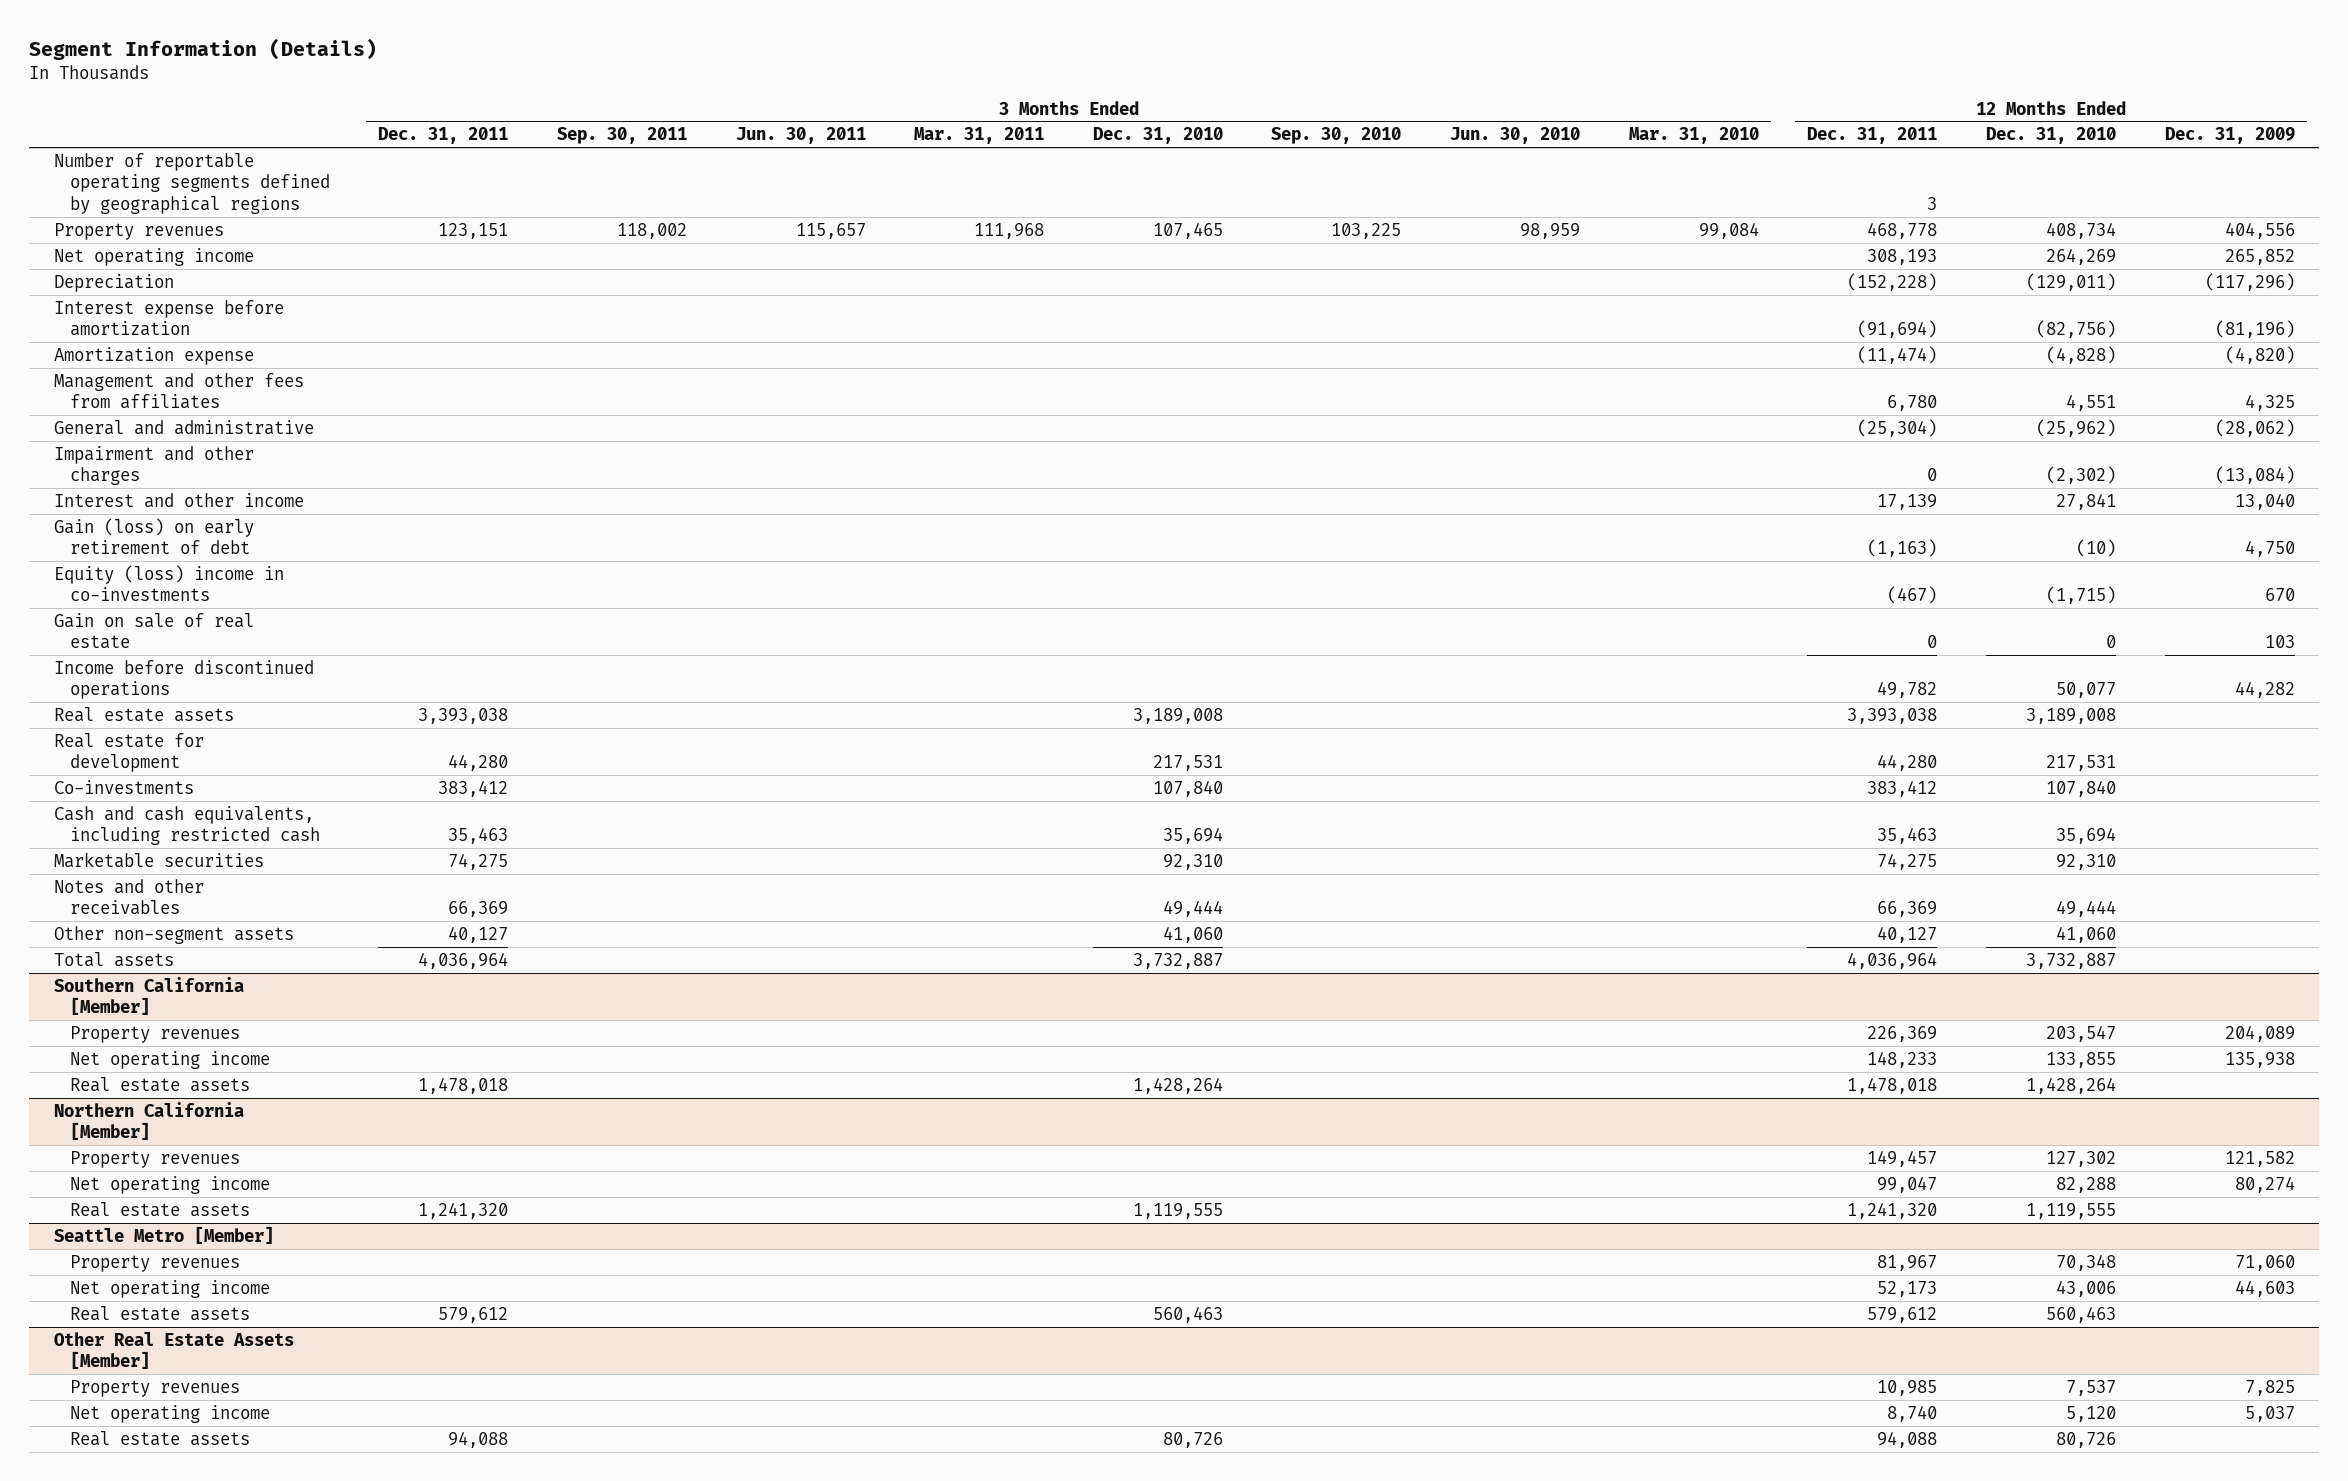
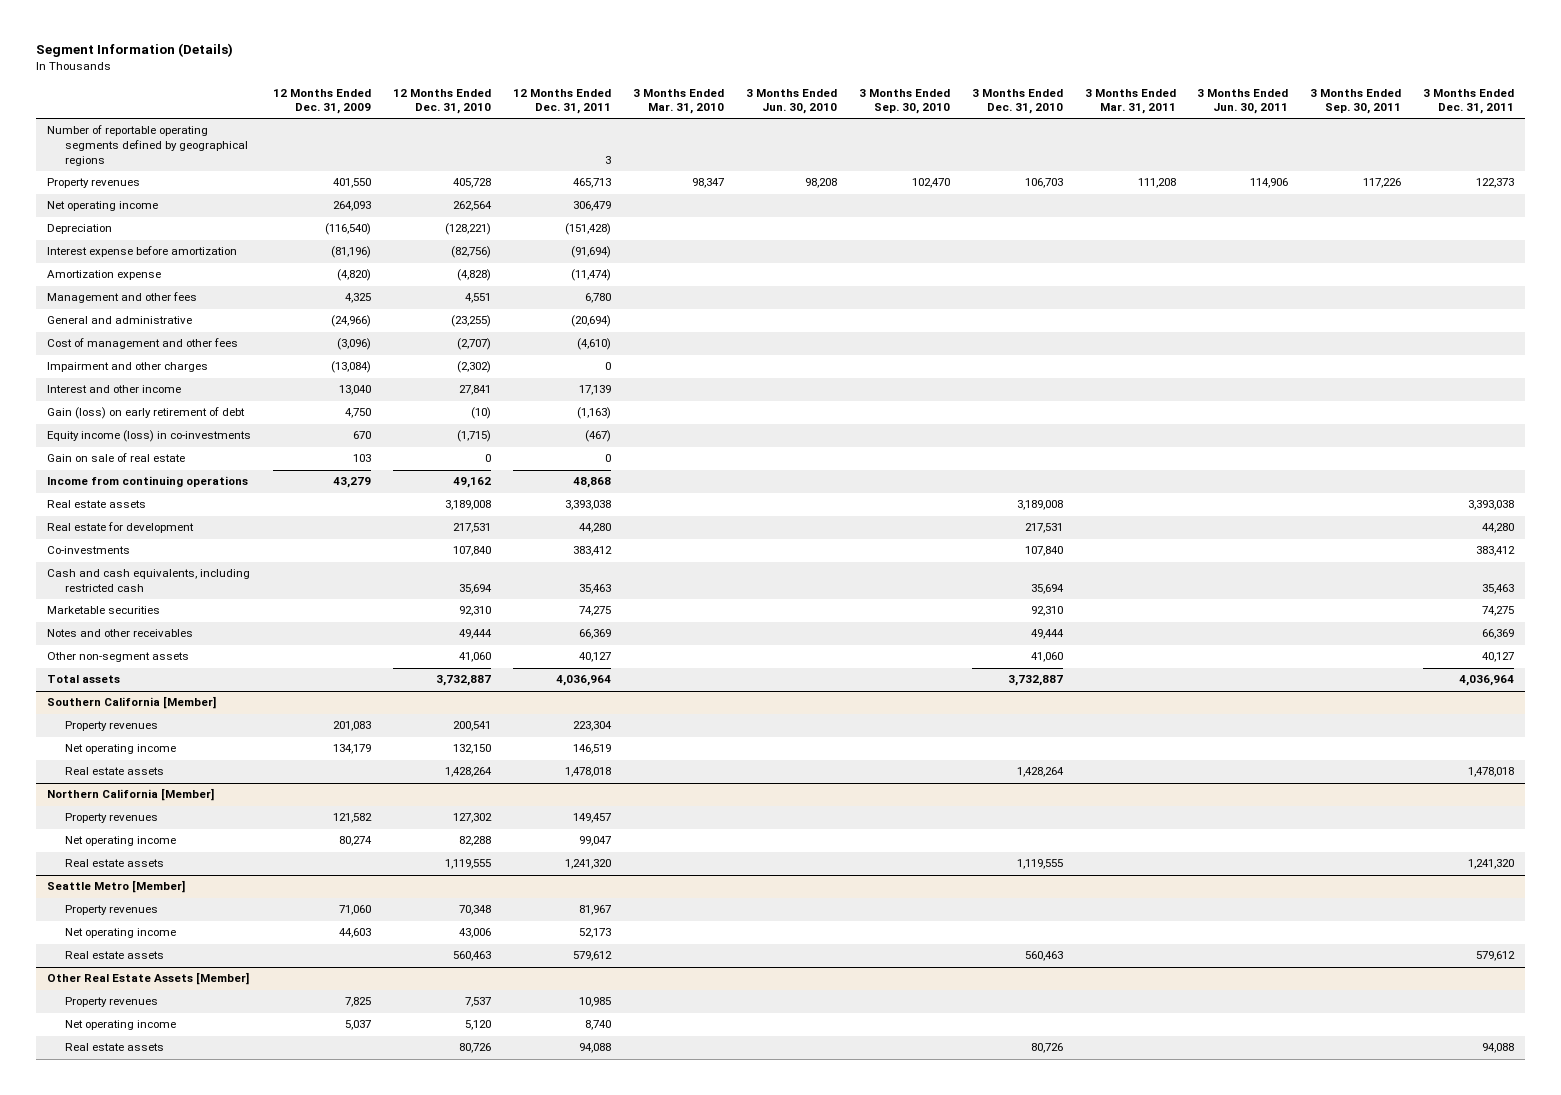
[438,222,509,239] 123,151 -> [1476,178,1515,189] 122,373
[617,222,688,239] 118,002 -> [1363,178,1402,189] 117,226
[795,222,866,239] 115,657 -> [1250,178,1289,189] 114,906
[974,222,1045,239] 111,968 -> [1137,178,1176,189] 111,208
[1152,221,1223,239] 107,465 -> [1024,178,1063,189] 106,703
[1331,222,1402,239] 103,225 -> [911,178,950,189] 102,470
[1520,222,1581,239] 98,959 -> [804,178,837,189] 98,208
[1698,221,1759,239] 99,084 -> [691,178,724,189] 98,347
[1867,221,1938,239] 468,778 -> [572,178,611,189] 465,713
[2045,221,2116,239] 408,734 -> [453,178,492,189] 405,728
[2224,221,2295,239] 404,556 -> [333,178,372,189] 401,550
[1867,248,1938,265] 308,193 -> [572,201,611,212] 306,479
[2045,247,2116,265] 264,269 -> [453,201,493,212] 262,564
[2224,248,2295,265] 265,852 -> [333,201,372,212] 264,093
[1847,272,1938,291] (152,228) -> [564,223,611,236] (151,428)
[2025,272,2116,291] (129,011) -> [445,223,492,236] (128,221)
[2204,272,2295,291] (117,296) -> [325,223,372,236] (116,540)
[53,372,304,410] Management and other fees from affiliates -> [47,292,198,304] Management and other fees
[1857,418,1938,437] (25,304) -> [570,315,611,328] (20,694)
[2035,418,2116,437] (25,962) -> [451,315,492,328] (23,255)
[2214,418,2295,437] (28,062) -> [331,315,372,328] (24,966)
none -> [47,338,239,350] Cost of management and other fees
[53,564,284,602] Equity (loss) income in co-investments -> [47,430,252,443] Equity income (loss) in co-investments
[53,659,314,700] Income before discontinued operations -> [47,476,249,488] Income from continuing operations
[1877,681,1938,699] 49,782 -> [572,477,611,489] 48,868
[2055,682,2116,699] 50,077 -> [453,477,492,489] 49,162
[2234,681,2295,699] 44,282 -> [333,477,372,489] 43,279
[1867,1025,1938,1042] 226,369 -> [572,721,612,732] 223,304
[2045,1024,2116,1042] 203,547 -> [453,721,492,732] 200,541
[2224,1024,2295,1042] 204,089 -> [333,721,372,732] 201,083
[1867,1050,1938,1068] 148,233 -> [572,744,611,755] 146,519
[2045,1051,2116,1068] 133,855 -> [453,744,492,755] 132,150
[2224,1051,2295,1068] 135,938 -> [333,744,372,755] 134,179

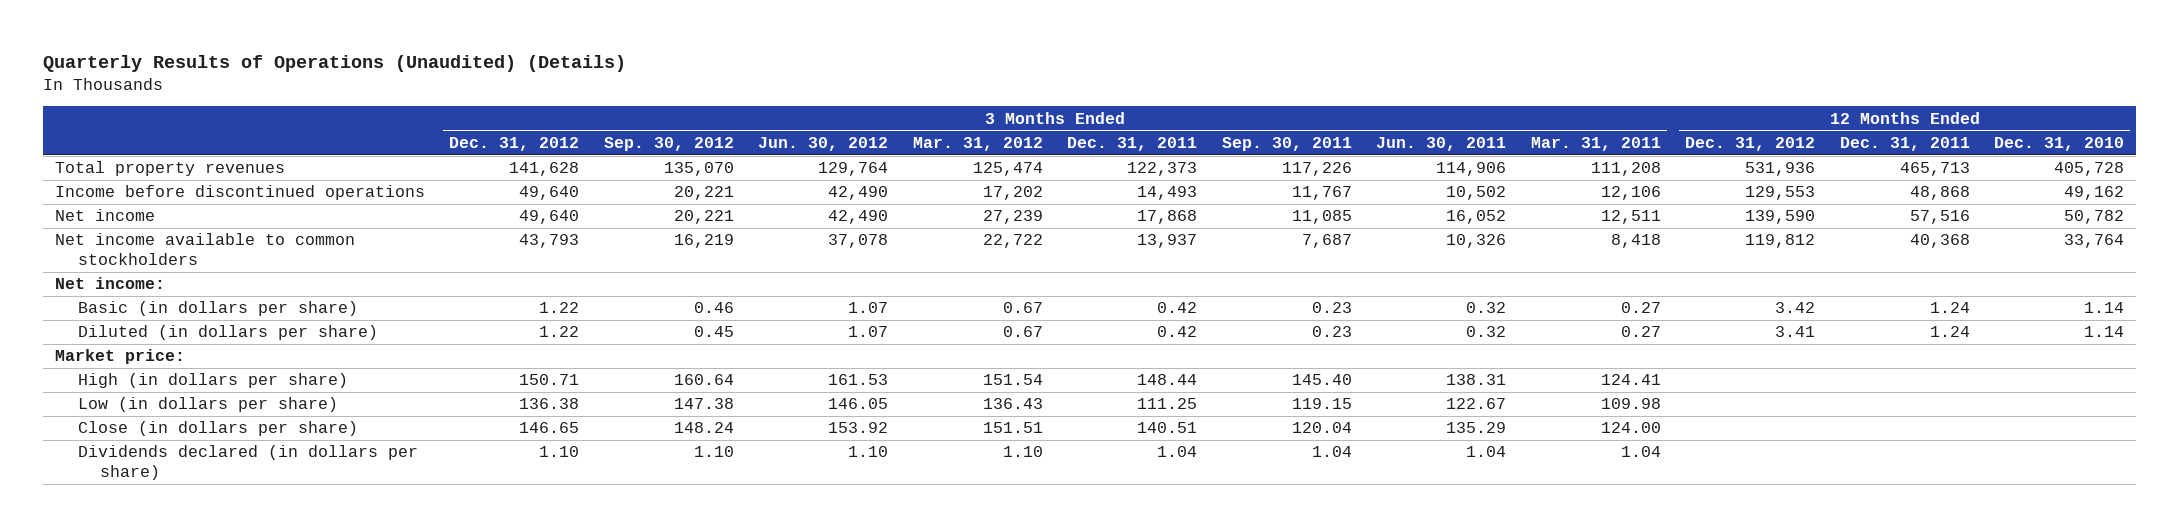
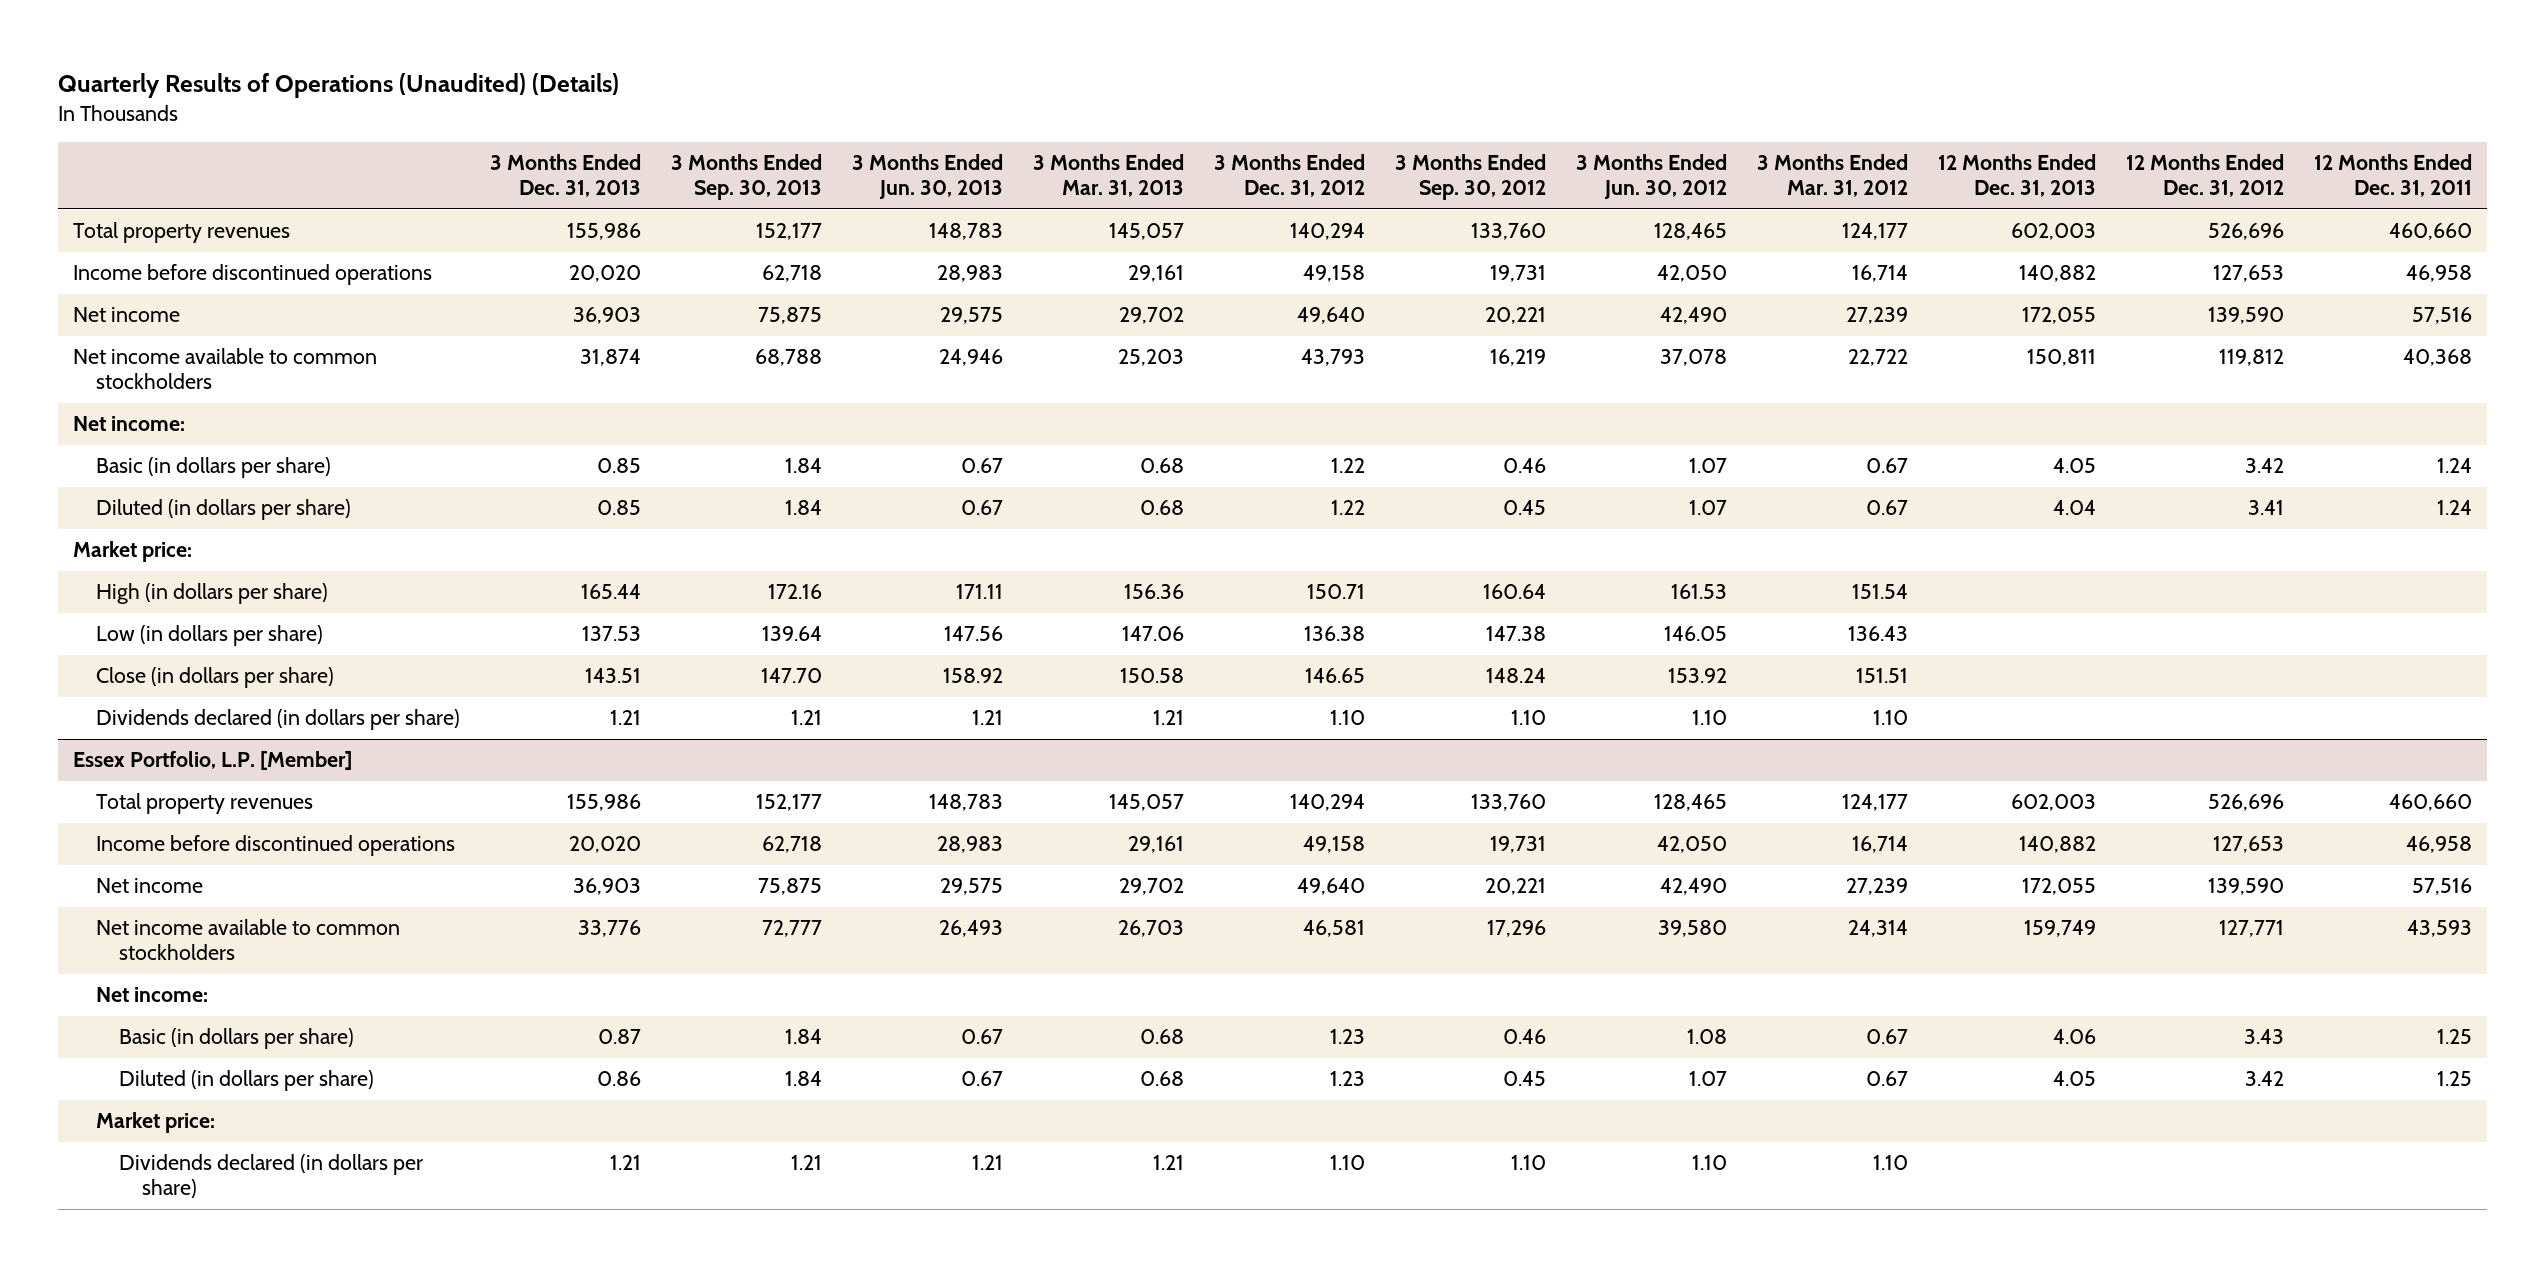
[1067,136,1198,151] Dec. 31, 2011 -> none
[1221,136,1352,151] Sep. 30, 2011 -> none
[1376,136,1507,151] Jun. 30, 2011 -> none
[1530,136,1661,151] Mar. 31, 2011 -> none
[1994,136,2125,151] Dec. 31, 2010 -> none
none -> [490,154,642,198] 3 Months Ended Dec. 31, 2013
none -> [671,154,823,201] 3 Months Ended Sep. 30, 2013
none -> [852,154,1004,200] 3 Months Ended Jun. 30, 2013
none -> [1033,154,1185,198] 3 Months Ended Mar. 31, 2013
none -> [1938,154,2097,198] 12 Months Ended Dec. 31, 2013
[509,162,580,177] 141,628 -> [1290,223,1366,241] 140,294
[663,162,734,177] 135,070 -> [1471,223,1547,241] 133,760
[818,162,889,177] 129,764 -> [1654,223,1728,241] 128,465
[972,162,1043,177] 125,474 -> [1842,223,1909,241] 124,177
[1745,162,1816,177] 531,936 -> [2208,223,2285,241] 526,696
[1899,162,1970,177] 465,713 -> [2389,223,2473,241] 460,660
[519,186,580,201] 49,640 -> [1303,265,1366,283] 49,158
[673,186,734,201] 20,221 -> [1490,265,1547,283] 19,731
[828,186,889,201] 42,490 -> [1657,265,1728,283] 42,050
[982,186,1043,201] 17,202 -> [1852,265,1909,283] 16,714
[1745,186,1816,201] 129,553 -> [2213,265,2285,283] 127,653
[1909,186,1970,201] 48,868 -> [2406,265,2473,283] 46,958
none -> [73,751,353,771] Essex Portfolio, L.P. [Member]
none -> [96,793,314,815] Total property revenues
none -> [96,835,456,857] Income before discontinued operations
none -> [96,878,204,894] Net income
none -> [96,919,401,961] Net income available to common stockholders
none -> [96,987,209,1003] Net income:
none -> [118,1028,354,1050] Basic (in dollars per share)
none -> [118,1070,374,1092] Diluted (in dollars per share)
none -> [96,1112,216,1134] Market price:
none -> [118,1154,423,1199] Dividends declared (in dollars per share)

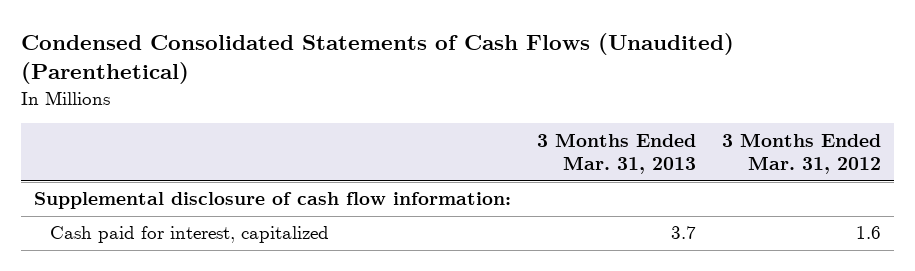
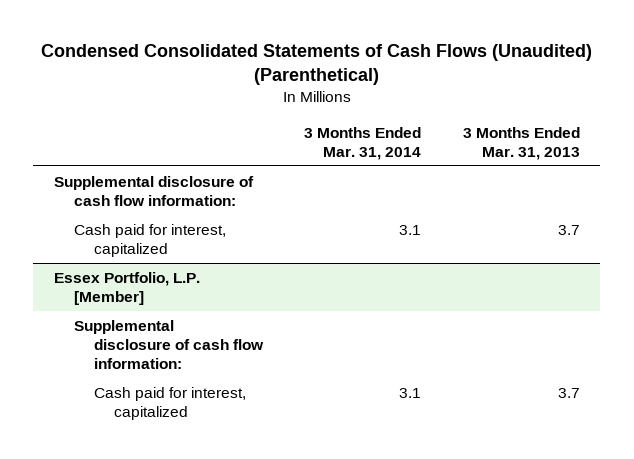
[721,132,881,175] 3 Months Ended Mar. 31, 2012 -> none
none -> [304,126,422,160] 3 Months Ended Mar. 31, 2014
none -> [53,271,200,305] Essex Portfolio, L.P. [Member]
none -> [73,319,264,370] Supplemental disclosure of cash flow information:
none -> [93,386,246,420] Cash paid for interest, capitalized

